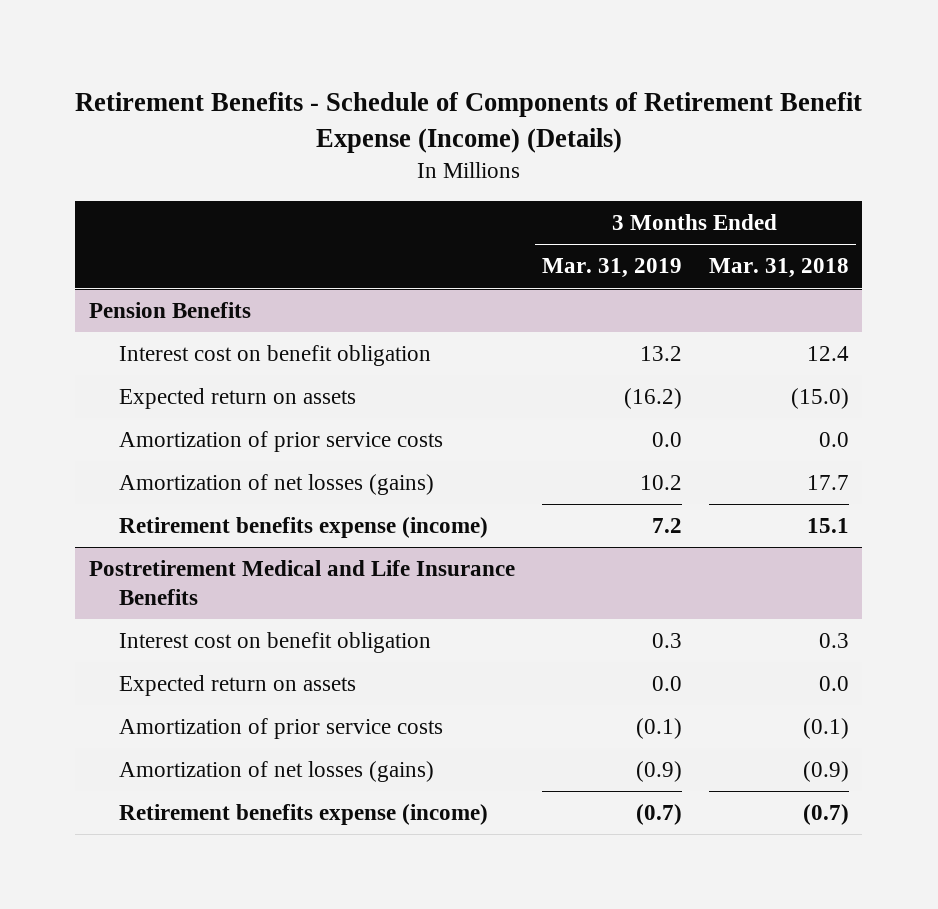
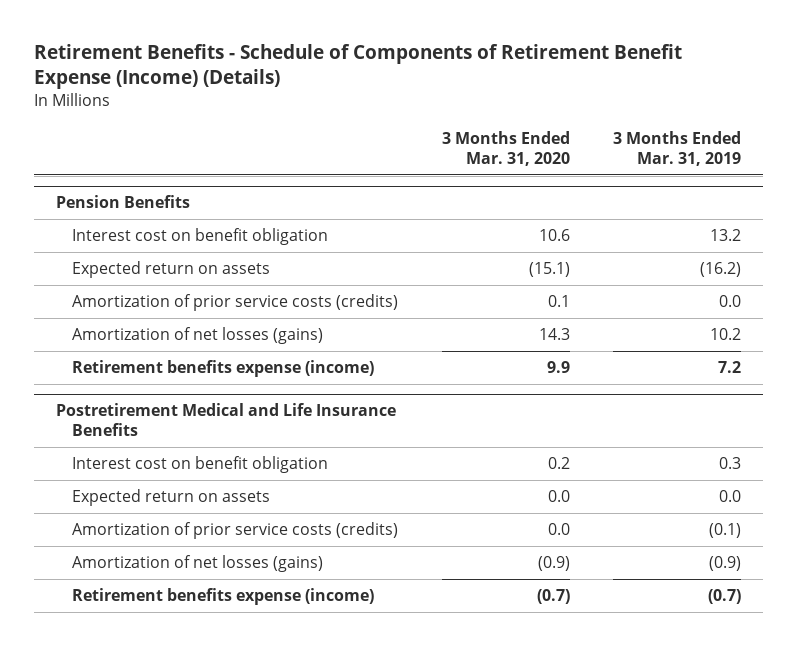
[708,258,849,279] Mar. 31, 2018 -> none
none -> [441,131,570,167] 3 Months Ended Mar. 31, 2020
[119,431,444,453] Amortization of prior service costs -> [72,294,399,312] Amortization of prior service costs (credits)
[119,718,444,740] Amortization of prior service costs -> [72,522,399,540] Amortization of prior service costs (credits)

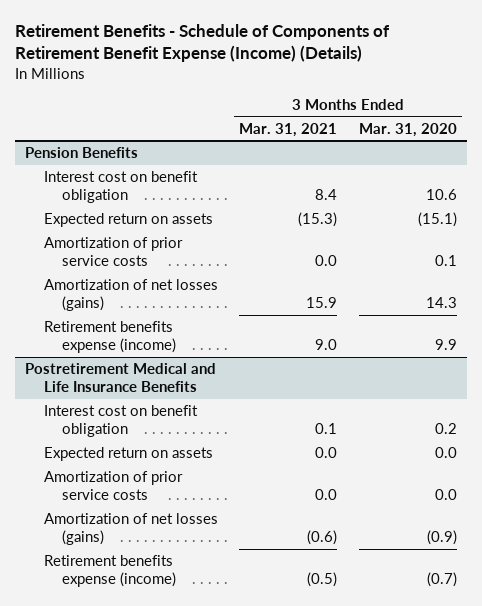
[613,131,742,167] 3 Months Ended Mar. 31, 2019 -> none
none -> [239,122,338,137] Mar. 31, 2021
[72,294,399,312] Amortization of prior service costs (credits) -> [43,237,183,266] Amortization of prior service costs
[72,522,399,540] Amortization of prior service costs (credits) -> [43,471,183,500] Amortization of prior service costs

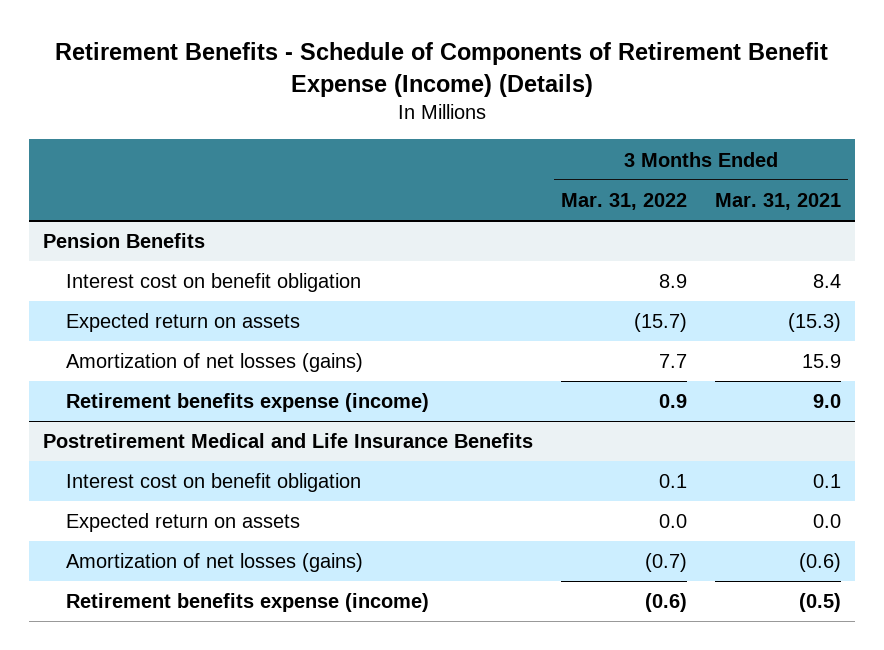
[358,122,457,137] Mar. 31, 2020 -> none
none -> [560,192,687,210] Mar. 31, 2022
[43,237,183,266] Amortization of prior service costs -> none
[43,471,183,500] Amortization of prior service costs -> none

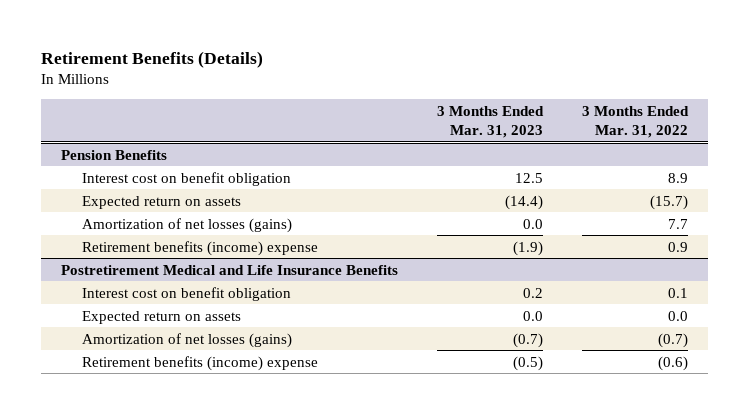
[54,42,828,97] Retirement Benefits - Schedule of Components of Retirement Benefit Expense (Income) (Details) -> [40,51,263,69] Retirement Benefits (Details)
[714,192,841,210] Mar. 31, 2021 -> none
none -> [436,105,544,139] 3 Months Ended Mar. 31, 2023
[65,393,429,413] Retirement benefits expense (income) -> [82,240,319,256] Retirement benefits (income) expense
[65,593,429,613] Retirement benefits expense (income) -> [82,355,319,371] Retirement benefits (income) expense

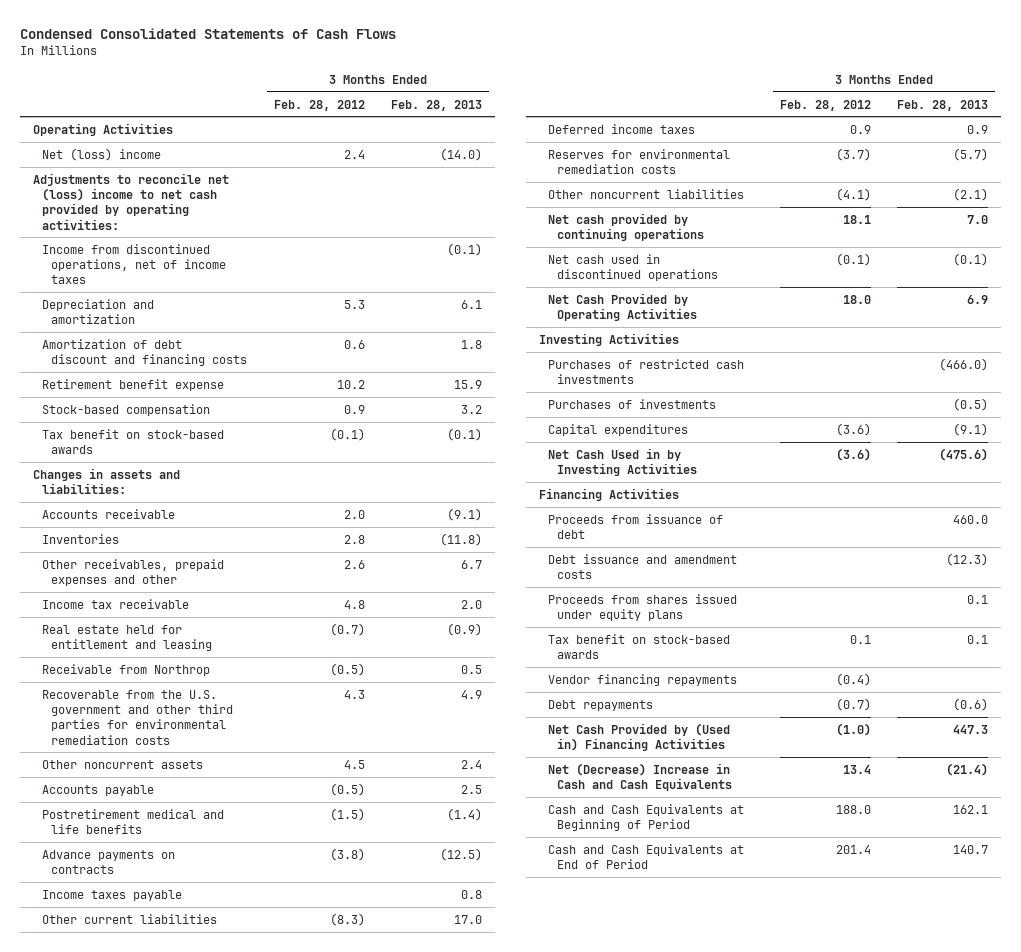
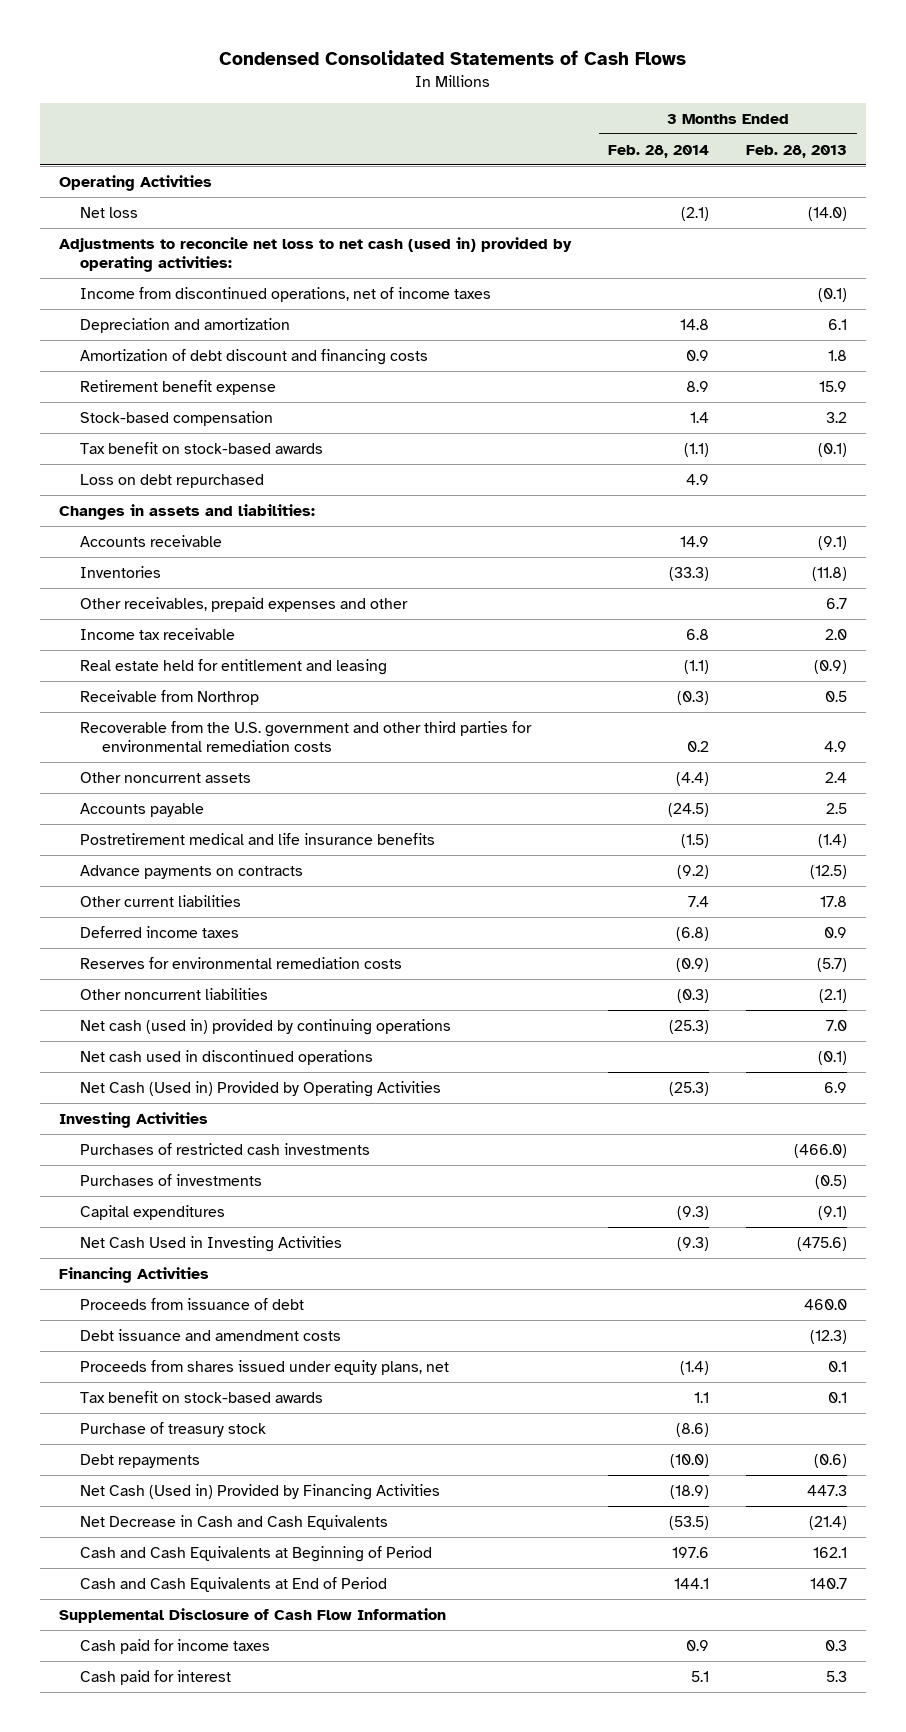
[273,99,365,111] Feb. 28, 2012 -> none
none -> [607,144,709,158] Feb. 28, 2014
[42,147,162,161] Net (loss) income -> [80,206,139,218] Net loss
[32,172,229,230] Adjustments to reconcile net (loss) income to net cash provided by operating activities: -> [58,236,572,273] Adjustments to reconcile net loss to net cash (used in) provided by operating activities:
none -> [80,473,265,488] Loss on debt repurchased
[42,808,225,835] Postretirement medical and life benefits -> [80,832,436,845] Postretirement medical and life insurance benefits
[42,889,183,901] Income taxes payable -> none
[454,914,483,924] 17.0 -> [820,895,848,907] 17.8
[548,212,705,242] Net cash provided by continuing operations -> [80,1018,452,1035] Net cash (used in) provided by continuing operations
[548,292,698,322] Net Cash Provided by Operating Activities -> [80,1080,442,1097] Net Cash (Used in) Provided by Operating Activities
[548,447,698,477] Net Cash Used in by Investing Activities -> [80,1235,343,1252] Net Cash Used in Investing Activities
[548,593,738,622] Proceeds from shares issued under equity plans -> [80,1359,450,1375] Proceeds from shares issued under equity plans, net
[548,673,738,686] Vendor financing repayments -> none
none -> [80,1421,267,1437] Purchase of treasury stock
[548,722,731,752] Net Cash Provided by (Used in) Financing Activities -> [80,1483,441,1500] Net Cash (Used in) Provided by Financing Activities
[548,762,733,792] Net (Decrease) Increase in Cash and Cash Equivalents -> [80,1514,389,1530] Net Decrease in Cash and Cash Equivalents
none -> [58,1607,446,1623] Supplemental Disclosure of Cash Flow Information
none -> [80,1638,271,1654] Cash paid for income taxes
none -> [80,1669,232,1685] Cash paid for interest

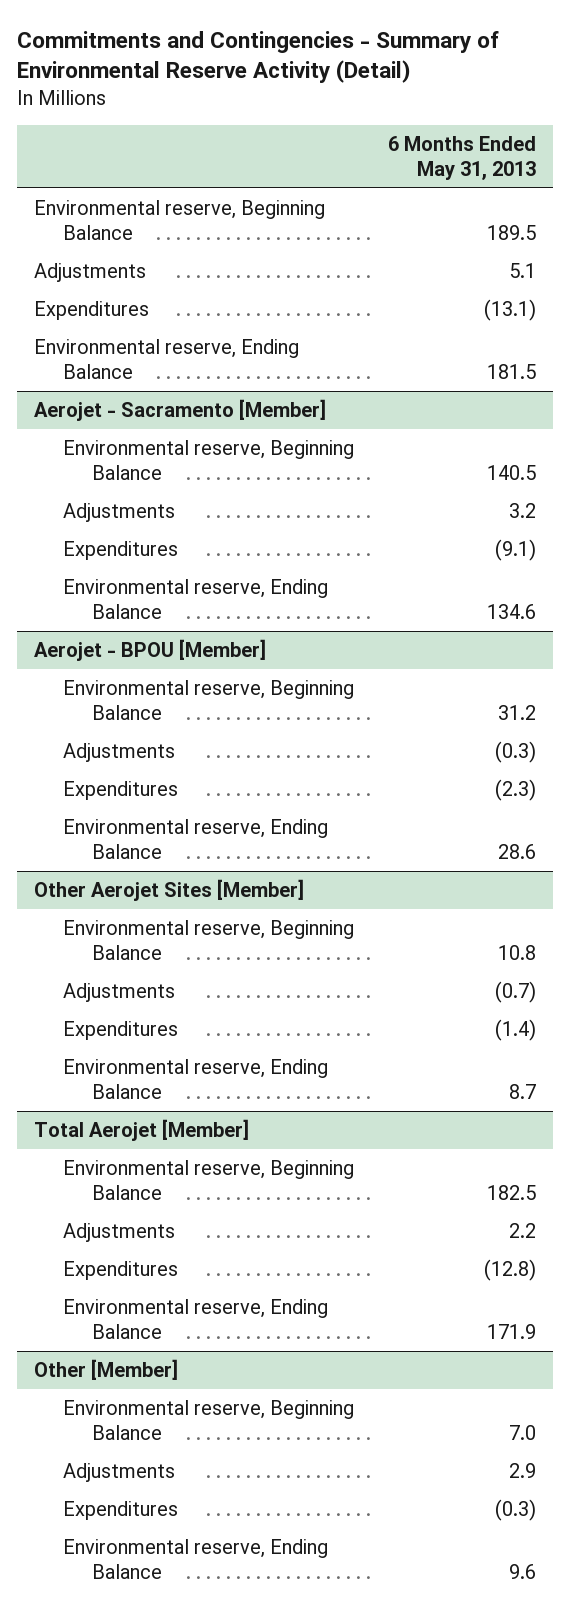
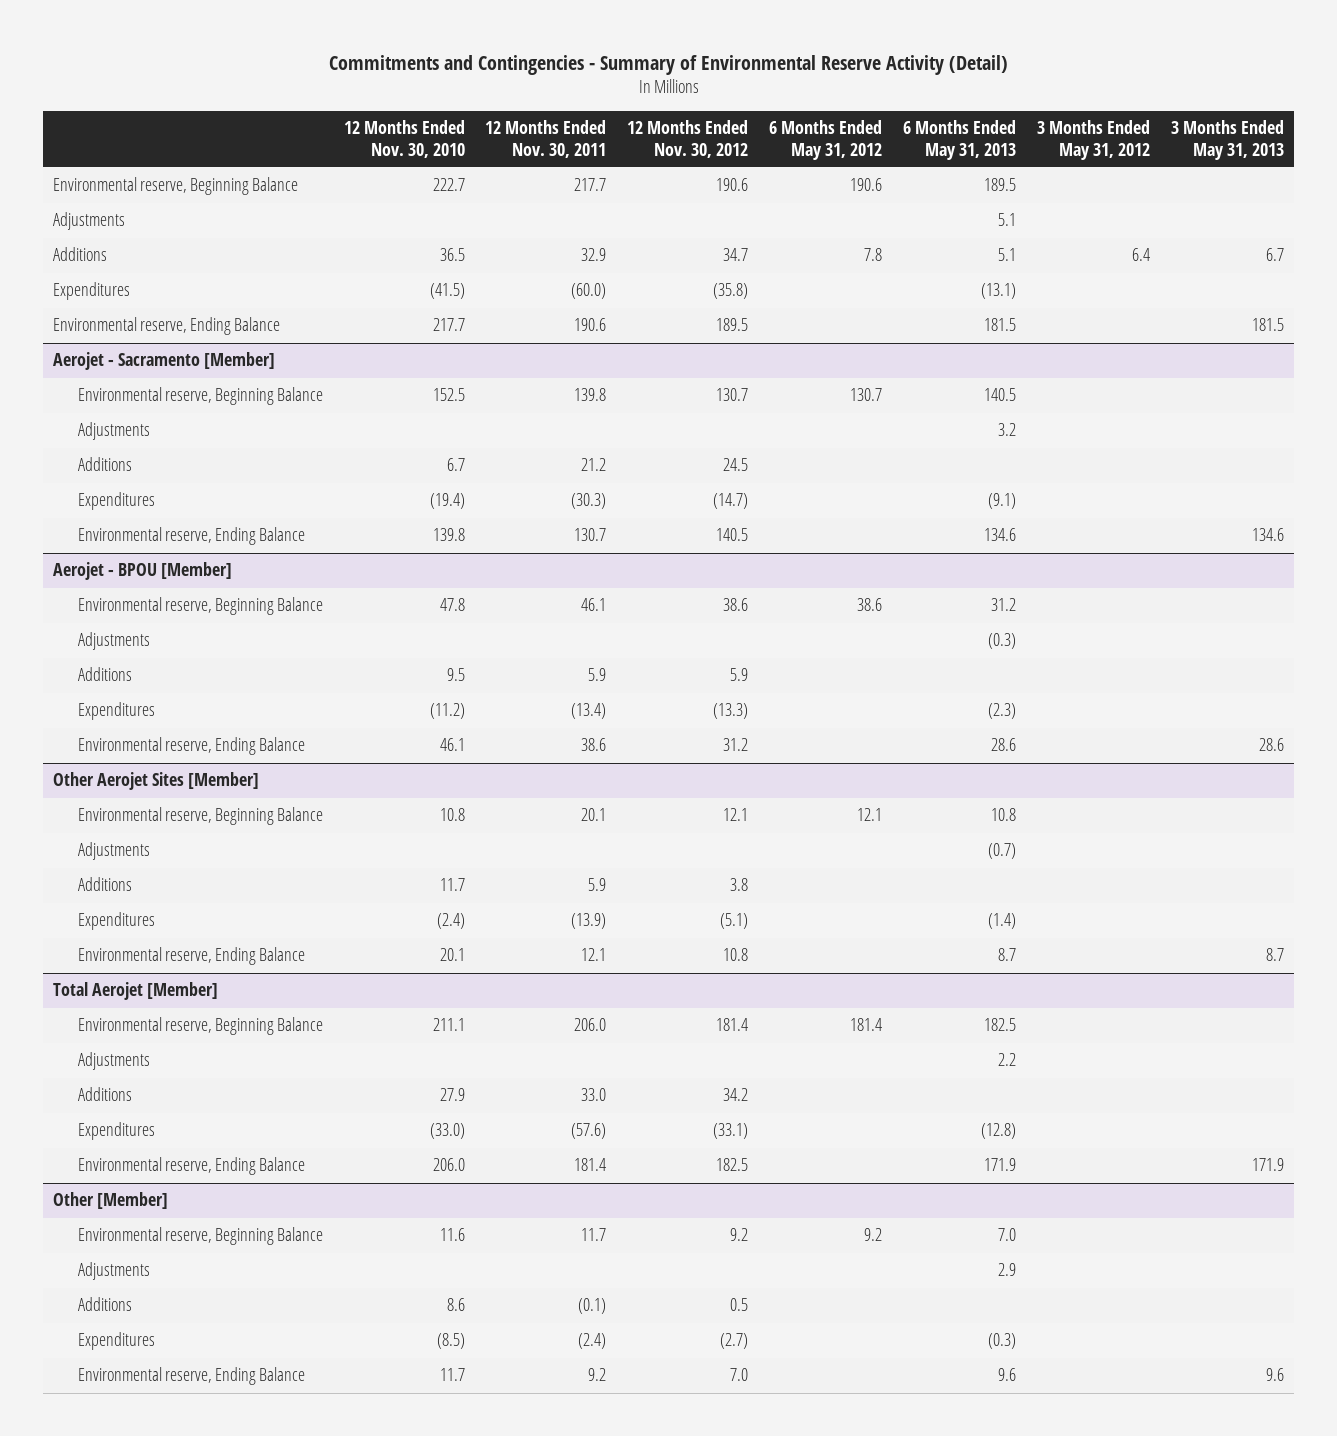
none -> [343,120,465,158] 12 Months Ended Nov. 30, 2010
none -> [485,120,607,158] 12 Months Ended Nov. 30, 2011
none -> [627,120,749,158] 12 Months Ended Nov. 30, 2012
none -> [769,120,883,160] 6 Months Ended May 31, 2012
none -> [1036,120,1150,160] 3 Months Ended May 31, 2012
none -> [1170,120,1284,160] 3 Months Ended May 31, 2013
none -> [53,247,108,262] Additions
none -> [77,457,132,472] Additions
none -> [77,667,132,682] Additions
none -> [77,877,132,892] Additions
none -> [77,1087,132,1102] Additions
none -> [77,1297,132,1312] Additions

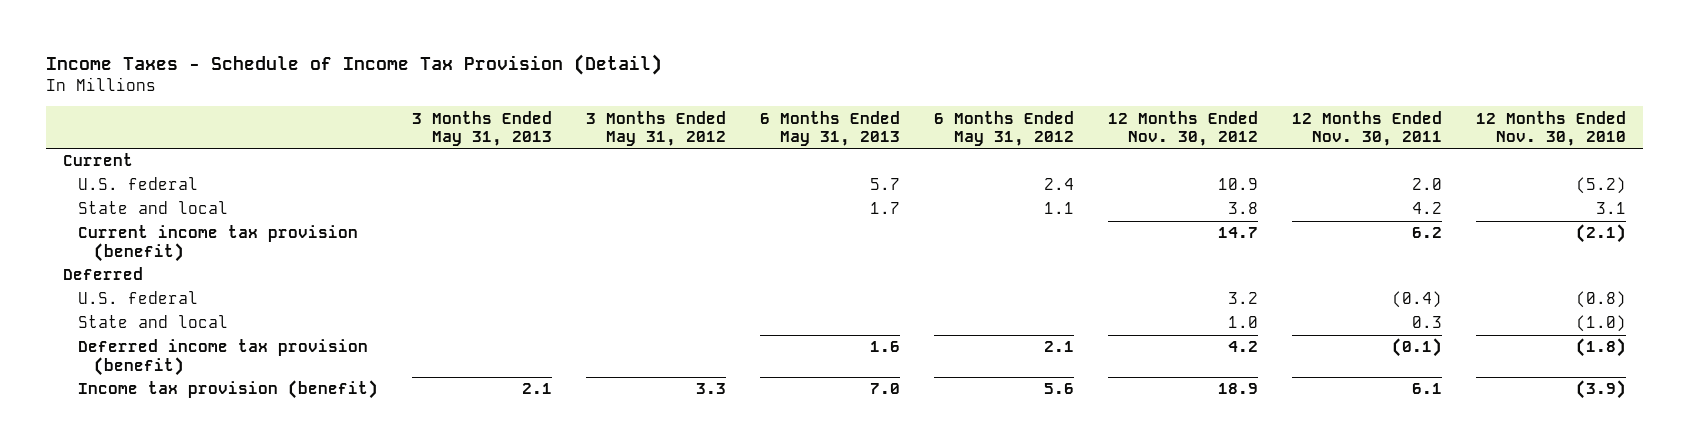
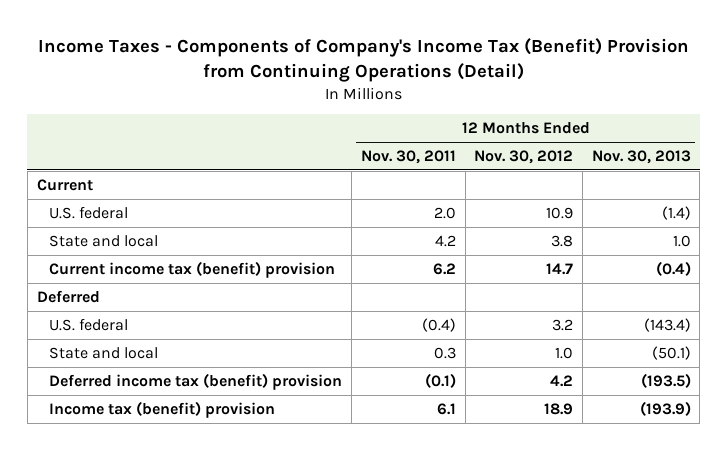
[45,53,662,75] Income Taxes - Schedule of Income Tax Provision (Detail) -> [37,38,689,82] Income Taxes - Components of Company's Income Tax (Benefit) Provision from Continuing Operations (Detail)
[412,110,553,146] 3 Months Ended May 31, 2013 -> none
[586,110,727,146] 3 Months Ended May 31, 2012 -> none
[760,110,901,146] 6 Months Ended May 31, 2013 -> none
[934,110,1075,146] 6 Months Ended May 31, 2012 -> none
[1476,110,1627,146] 12 Months Ended Nov. 30, 2010 -> none
none -> [591,150,691,165] Nov. 30, 2013
[78,225,359,262] Current income tax provision (benefit) -> [49,260,336,278] Current income tax (benefit) provision
[78,339,369,376] Deferred income tax provision (benefit) -> [49,372,343,390] Deferred income tax (benefit) provision
[78,380,379,400] Income tax provision (benefit) -> [49,400,276,418] Income tax (benefit) provision

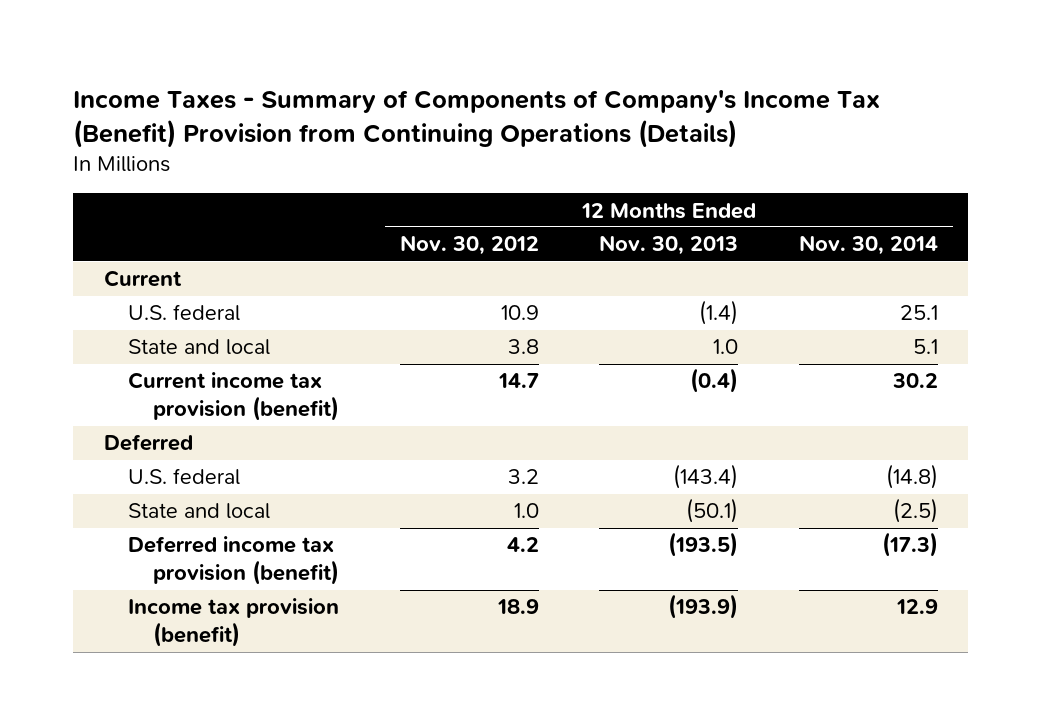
[37,38,689,82] Income Taxes - Components of Company's Income Tax (Benefit) Provision from Continuing Operations (Detail) -> [73,89,881,148] Income Taxes - Summary of Components of Company's Income Tax (Benefit) Provision from Continuing Operations (Details)
[360,150,456,165] Nov. 30, 2011 -> none
none -> [798,235,938,256] Nov. 30, 2014
[49,260,336,278] Current income tax (benefit) provision -> [128,372,339,422] Current income tax provision (benefit)
[49,372,343,390] Deferred income tax (benefit) provision -> [128,536,339,586] Deferred income tax provision (benefit)
[49,400,276,418] Income tax (benefit) provision -> [128,598,340,648] Income tax provision (benefit)

